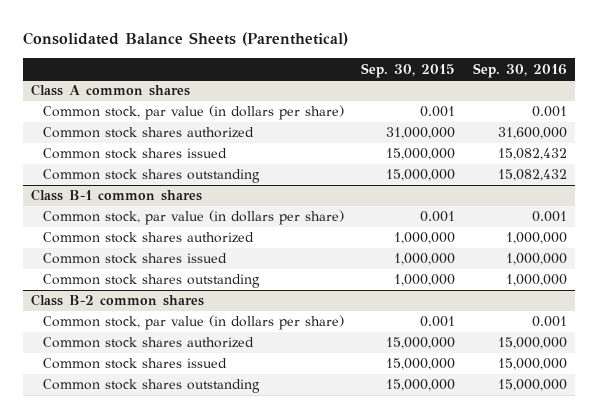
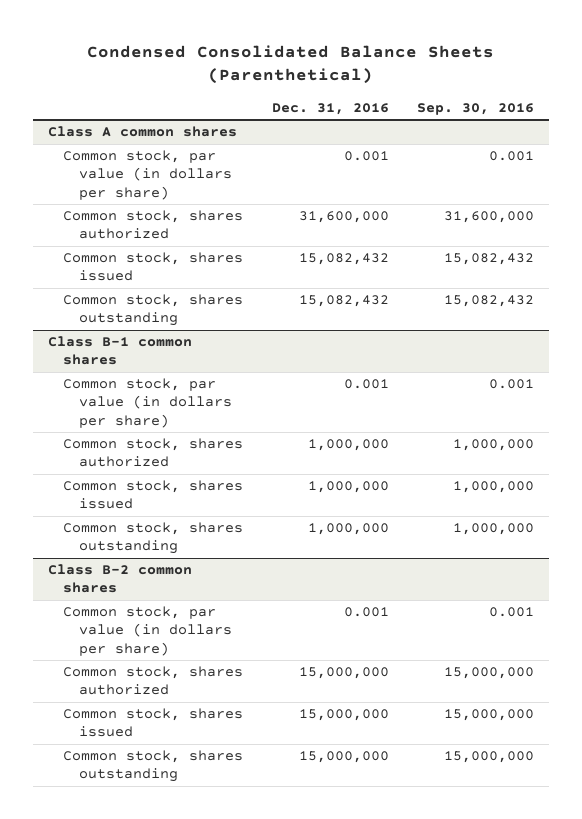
[22,32,348,47] Consolidated Balance Sheets (Parenthetical) -> [86,44,494,85] Condensed Consolidated Balance Sheets (Parenthetical)
[361,62,456,78] Sep. 30, 2015 -> none
none -> [271,102,389,115] Dec. 31, 2016
[43,127,255,139] Common stock shares authorized -> [63,210,244,240] Common stock, shares authorized
[43,148,228,160] Common stock shares issued -> [63,252,244,282] Common stock, shares issued
[43,169,261,184] Common stock shares outstanding -> [63,294,244,327] Common stock, shares outstanding
[43,232,255,244] Common stock shares authorized -> [63,438,244,468] Common stock, shares authorized
[43,253,228,265] Common stock shares issued -> [63,480,244,510] Common stock, shares issued
[43,274,261,289] Common stock shares outstanding -> [63,522,244,555] Common stock, shares outstanding
[43,337,255,349] Common stock shares authorized -> [63,666,244,696] Common stock, shares authorized
[43,358,228,370] Common stock shares issued -> [63,708,244,738] Common stock, shares issued
[43,379,261,394] Common stock shares outstanding -> [63,750,244,783] Common stock, shares outstanding

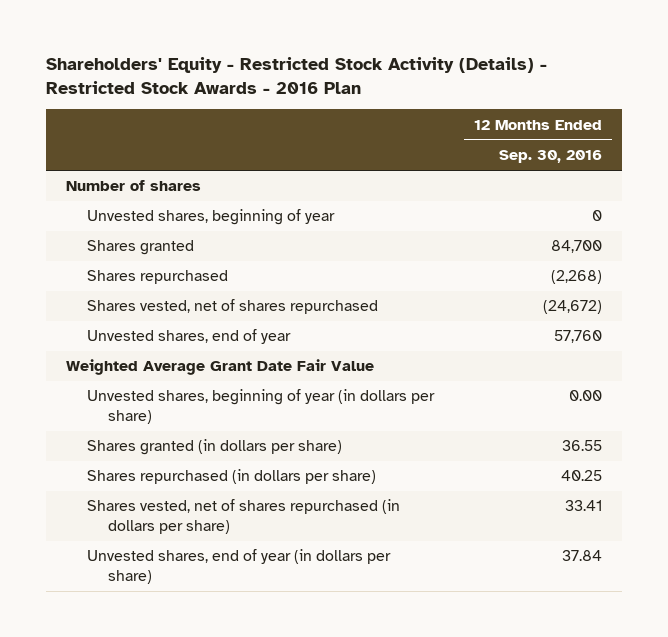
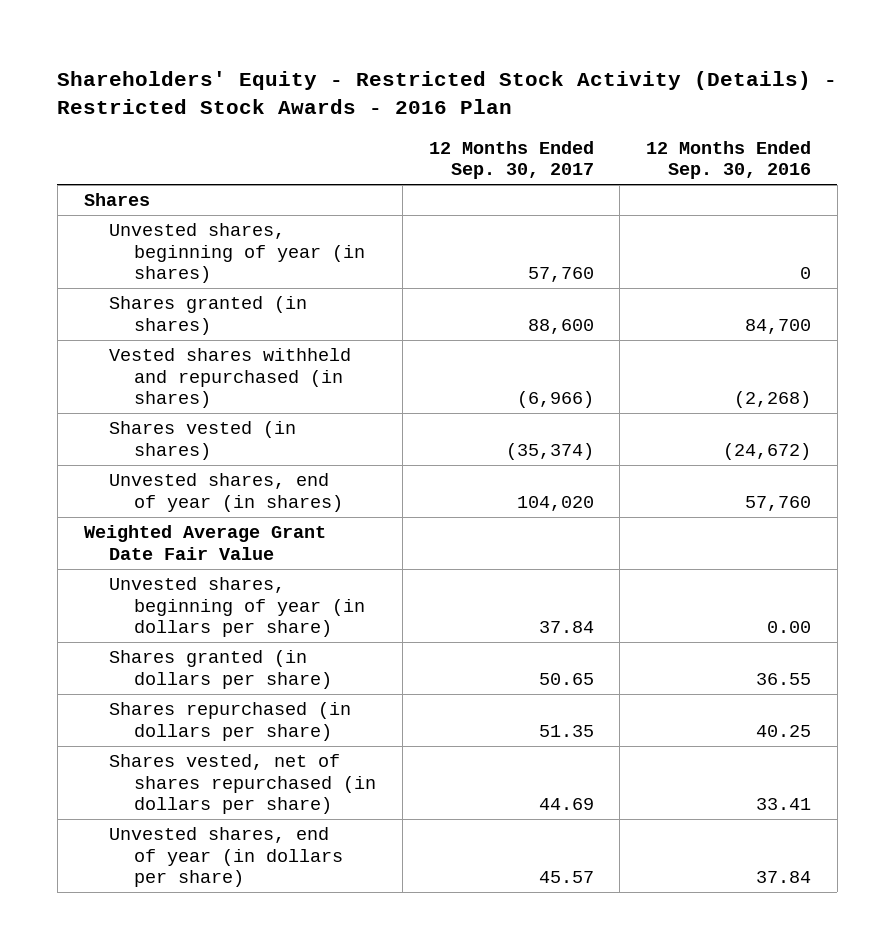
none -> [428,140,594,180] 12 Months Ended Sep. 30, 2017
[65,180,201,192] Number of shares -> [83,193,150,207] Shares
[86,209,335,226] Unvested shares, beginning of year -> [108,223,366,284] Unvested shares, beginning of year (in shares)
[86,240,194,256] Shares granted -> [108,296,307,335] Shares granted (in shares)
[86,270,228,285] Shares repurchased -> [108,348,351,409] Vested shares withheld and repurchased (in shares)
[86,299,378,315] Shares vested, net of shares repurchased -> [108,421,296,460] Shares vested (in shares)
[86,329,291,345] Unvested shares, end of year -> [108,473,344,512] Unvested shares, end of year (in shares)

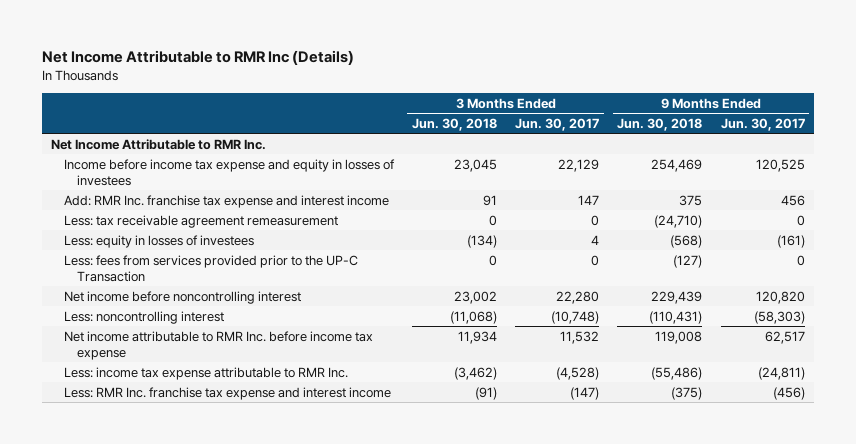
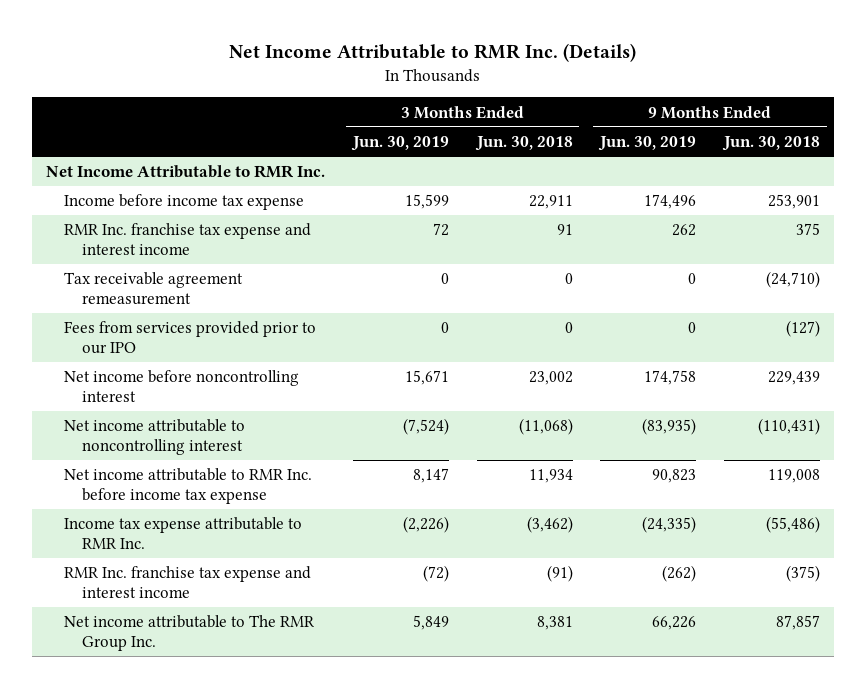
[41,50,354,66] Net Income Attributable to RMR Inc (Details) -> [229,42,637,62] Net Income Attributable to RMR Inc. (Details)
[515,118,600,132] Jun. 30, 2017 -> none
[720,118,805,132] Jun. 30, 2017 -> none
none -> [350,135,449,151] Jun. 30, 2019
none -> [598,135,697,151] Jun. 30, 2019
[63,234,254,248] Less: equity in losses of investees -> none
[63,158,395,186] Income before income tax expense and equity in losses of investees -> [63,194,304,211] Income before income tax expense
[454,158,498,172] 23,045 -> [528,195,573,210] 22,911
[651,158,703,172] 254,469 -> [768,194,821,210] 253,901
[63,194,389,208] Add: RMR Inc. franchise tax expense and interest income -> [63,223,311,255] RMR Inc. franchise tax expense and interest income
[63,214,338,228] Less: tax receivable agreement remeasurement -> [63,272,243,305] Tax receivable agreement remeasurement
[63,254,358,282] Less: fees from services provided prior to the UP-C Transaction -> [63,321,316,354] Fees from services provided prior to our IPO
[63,310,224,324] Less: noncontrolling interest -> [63,419,245,455] Net income attributable to noncontrolling interest
[63,366,348,380] Less: income tax expense attributable to RMR Inc. -> [63,517,302,549] Income tax expense attributable to RMR Inc.
[63,386,391,400] Less: RMR Inc. franchise tax expense and interest income -> [63,566,311,598] RMR Inc. franchise tax expense and interest income
none -> [63,615,315,651] Net income attributable to The RMR Group Inc.

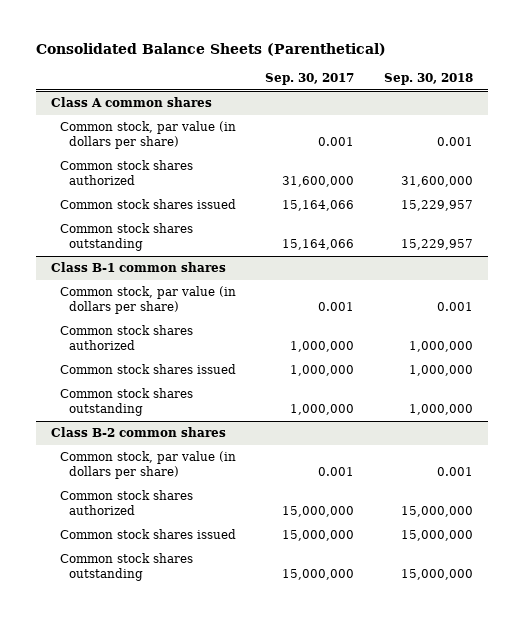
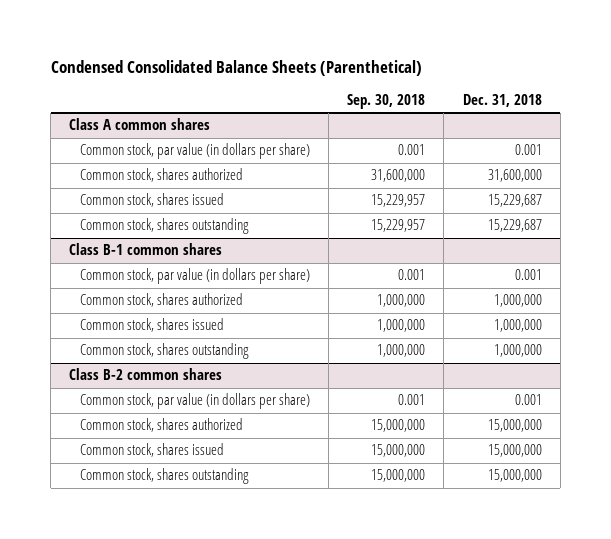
[36,43,387,57] Consolidated Balance Sheets (Parenthetical) -> [50,59,422,76] Condensed Consolidated Balance Sheets (Parenthetical)
[265,72,355,85] Sep. 30, 2017 -> none
none -> [462,93,542,107] Dec. 31, 2018
[59,160,193,185] Common stock shares authorized -> [79,168,243,183] Common stock, shares authorized
[59,199,236,210] Common stock shares issued -> [79,193,224,208] Common stock, shares issued
[59,223,193,251] Common stock shares outstanding -> [79,218,249,235] Common stock, shares outstanding
[59,325,193,350] Common stock shares authorized -> [79,293,243,308] Common stock, shares authorized
[59,364,236,375] Common stock shares issued -> [79,318,224,333] Common stock, shares issued
[59,388,193,416] Common stock shares outstanding -> [79,343,249,360] Common stock, shares outstanding
[59,490,193,515] Common stock shares authorized -> [79,418,243,433] Common stock, shares authorized
[59,529,236,540] Common stock shares issued -> [79,443,224,458] Common stock, shares issued
[59,553,193,581] Common stock shares outstanding -> [79,468,249,485] Common stock, shares outstanding

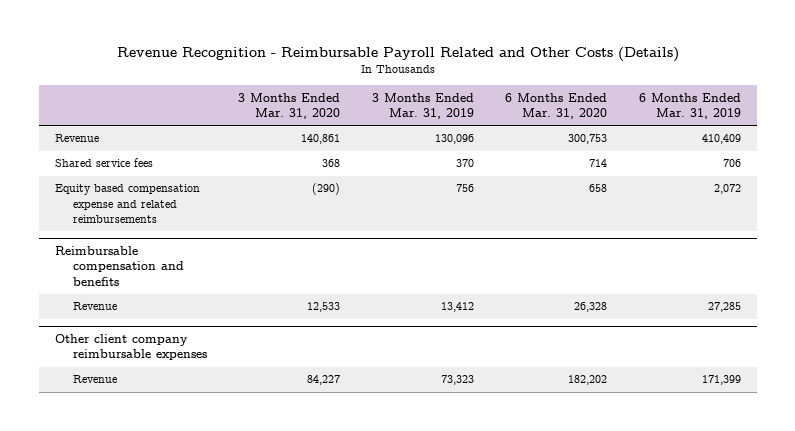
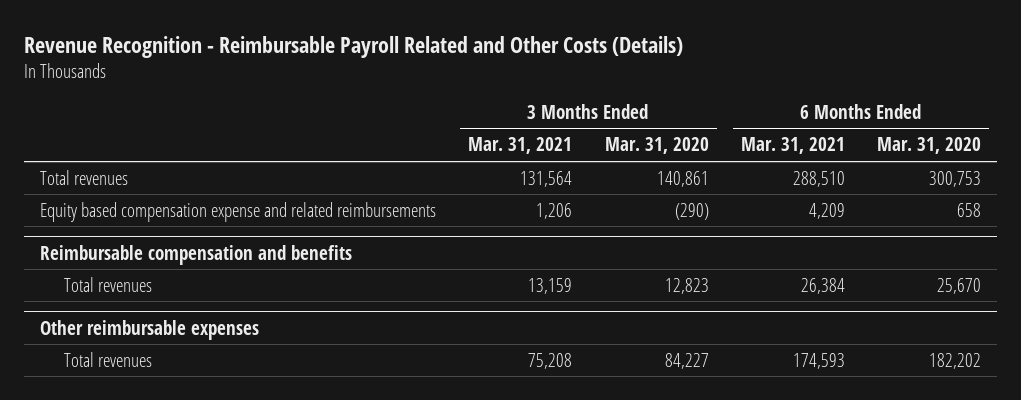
[371,92,474,119] 3 Months Ended Mar. 31, 2019 -> none
[638,92,741,119] 6 Months Ended Mar. 31, 2019 -> none
none -> [468,137,573,155] Mar. 31, 2021
none -> [740,137,845,155] Mar. 31, 2021
[54,158,153,168] Shared service fees -> none
[54,134,99,143] Revenue -> [40,169,129,185] Total revenues
[72,302,117,311] Revenue -> none
none -> [64,276,153,292] Total revenues
[54,334,207,361] Other client company reimbursable expenses -> [40,319,260,340] Other reimbursable expenses
[72,375,117,384] Revenue -> [64,351,153,367] Total revenues

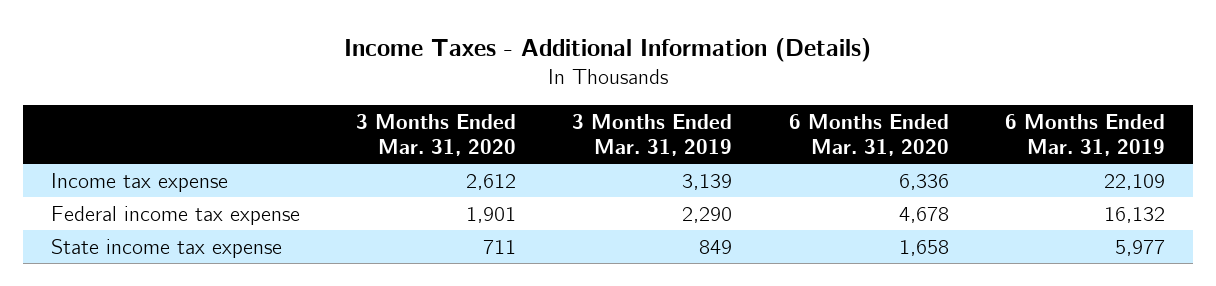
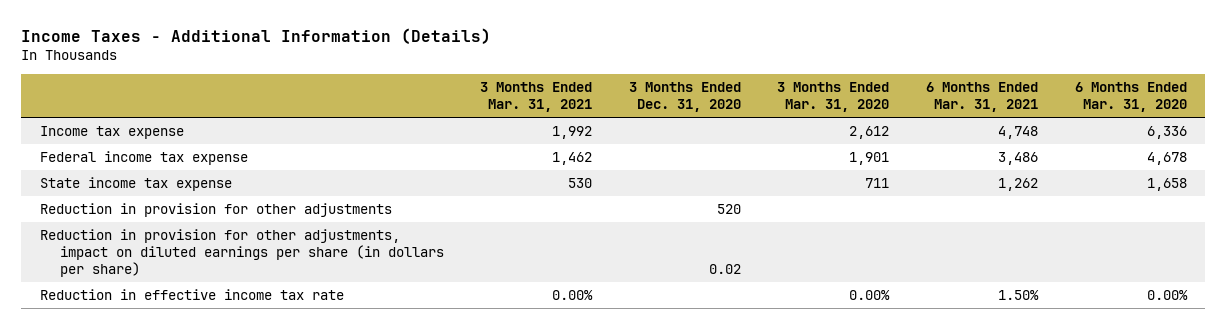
[572,113,733,156] 3 Months Ended Mar. 31, 2019 -> none
[1004,113,1165,156] 6 Months Ended Mar. 31, 2019 -> none
none -> [480,81,593,112] 3 Months Ended Mar. 31, 2021
none -> [628,81,741,112] 3 Months Ended Dec. 31, 2020
none -> [926,81,1039,112] 6 Months Ended Mar. 31, 2021
none -> [39,203,392,218] Reduction in provision for other adjustments
none -> [39,229,444,278] Reduction in provision for other adjustments, impact on diluted earnings per share (in dollars per share)
none -> [39,289,344,301] Reduction in effective income tax rate

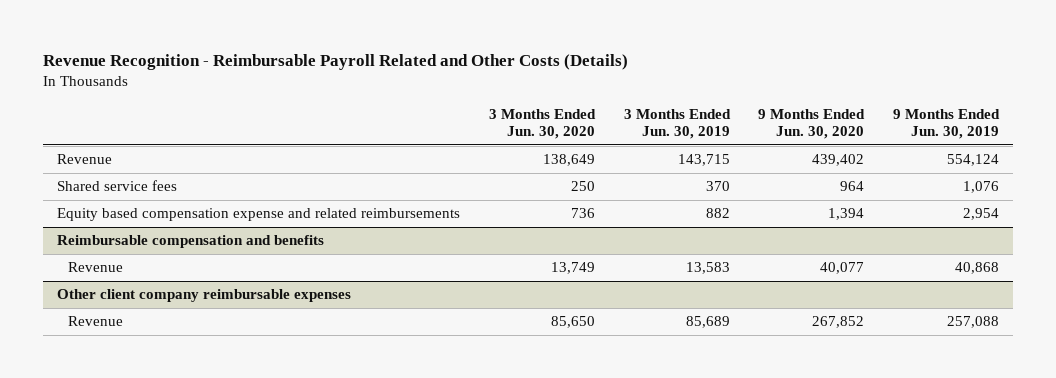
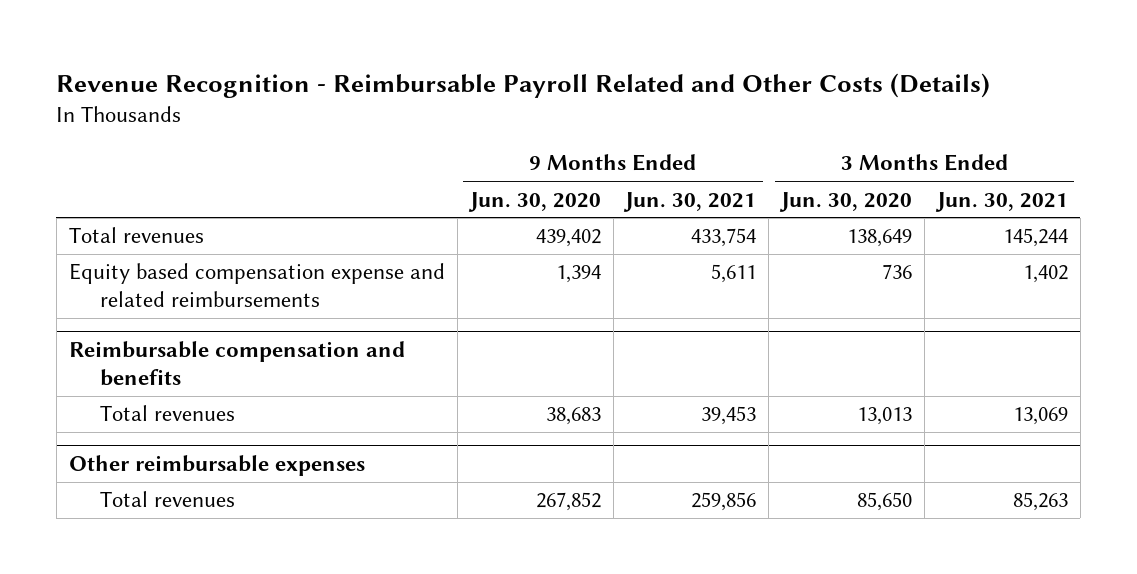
[623,108,731,140] 3 Months Ended Jun. 30, 2019 -> none
[892,108,1000,140] 9 Months Ended Jun. 30, 2019 -> none
none -> [623,191,757,212] Jun. 30, 2021
none -> [935,191,1069,212] Jun. 30, 2021
[57,180,178,192] Shared service fees -> none
[57,154,113,165] Revenue -> [68,227,204,244] Total revenues
[68,262,124,273] Revenue -> none
none -> [99,405,235,422] Total revenues
[57,289,352,303] Other client company reimbursable expenses -> [68,455,365,477] Other reimbursable expenses
[68,316,124,327] Revenue -> [99,491,235,508] Total revenues

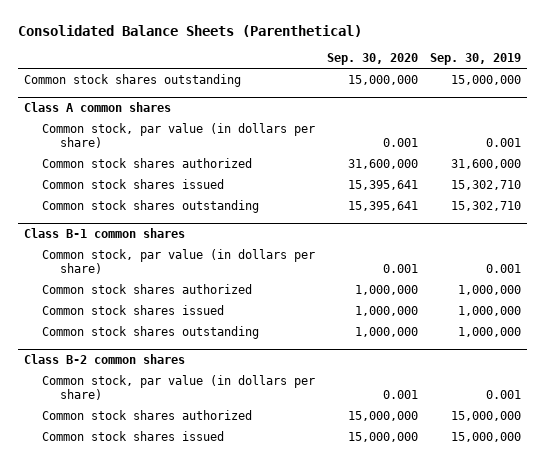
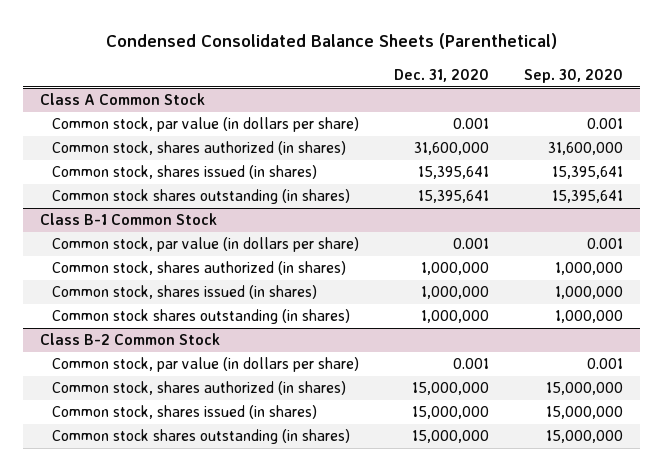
[17,24,362,37] Consolidated Balance Sheets (Parenthetical) -> [105,32,557,49] Condensed Consolidated Balance Sheets (Parenthetical)
[429,53,521,66] Sep. 30, 2019 -> none
none -> [394,68,490,82] Dec. 31, 2020
[23,73,241,87] Common stock shares outstanding -> none
[23,101,171,112] Class A common shares -> [40,93,206,106] Class A Common Stock
[42,157,253,168] Common stock shares authorized -> [52,141,347,156] Common stock, shares authorized (in shares)
[42,178,225,189] Common stock shares issued -> [52,165,318,180] Common stock, shares issued (in shares)
[42,199,260,213] Common stock shares outstanding -> [52,189,351,205] Common stock shares outstanding (in shares)
[23,227,185,238] Class B-1 common shares -> [40,213,218,226] Class B-1 Common Stock
[42,283,253,294] Common stock shares authorized -> [52,261,347,276] Common stock, shares authorized (in shares)
[42,304,225,315] Common stock shares issued -> [52,285,318,300] Common stock, shares issued (in shares)
[42,325,260,339] Common stock shares outstanding -> [52,309,351,325] Common stock shares outstanding (in shares)
[23,353,185,364] Class B-2 common shares -> [40,333,221,346] Class B-2 Common Stock
[42,409,253,420] Common stock shares authorized -> [52,381,347,396] Common stock, shares authorized (in shares)
[42,430,225,441] Common stock shares issued -> [52,405,318,420] Common stock, shares issued (in shares)
none -> [52,429,351,445] Common stock shares outstanding (in shares)

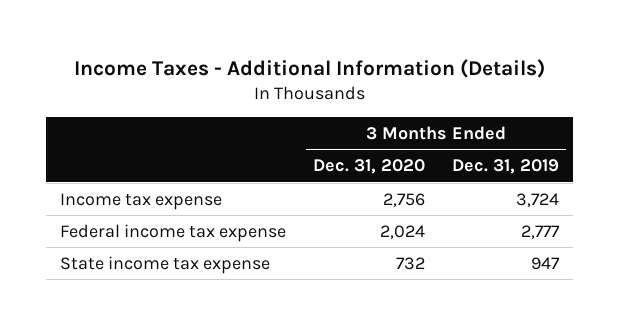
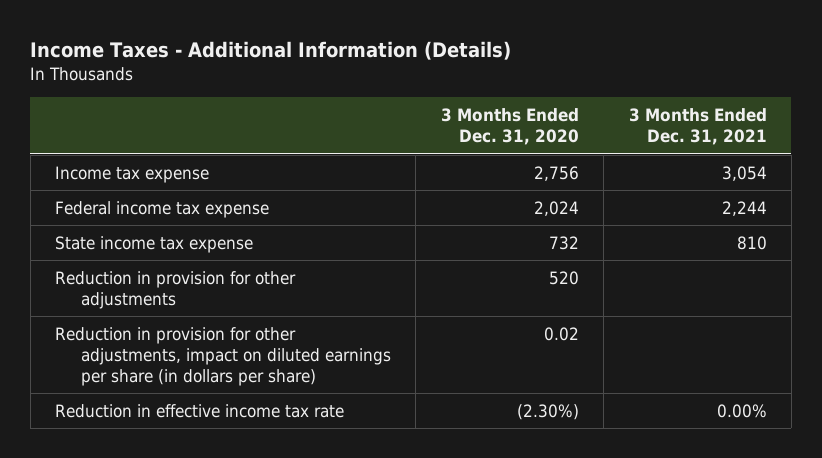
[452,159,560,175] Dec. 31, 2019 -> none
none -> [628,108,767,146] 3 Months Ended Dec. 31, 2021
none -> [55,270,297,309] Reduction in provision for other adjustments
none -> [55,326,392,387] Reduction in provision for other adjustments, impact on diluted earnings per share (in dollars per share)
none -> [55,403,345,418] Reduction in effective income tax rate

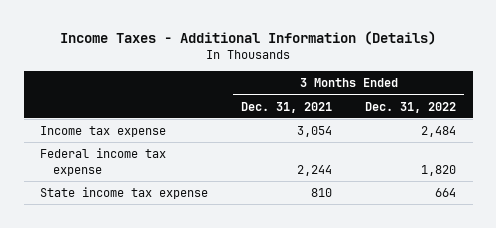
[440,108,579,146] 3 Months Ended Dec. 31, 2020 -> none
none -> [365,101,457,113] Dec. 31, 2022
[55,270,297,309] Reduction in provision for other adjustments -> none
[55,326,392,387] Reduction in provision for other adjustments, impact on diluted earnings per share (in dollars per share) -> none
[55,403,345,418] Reduction in effective income tax rate -> none

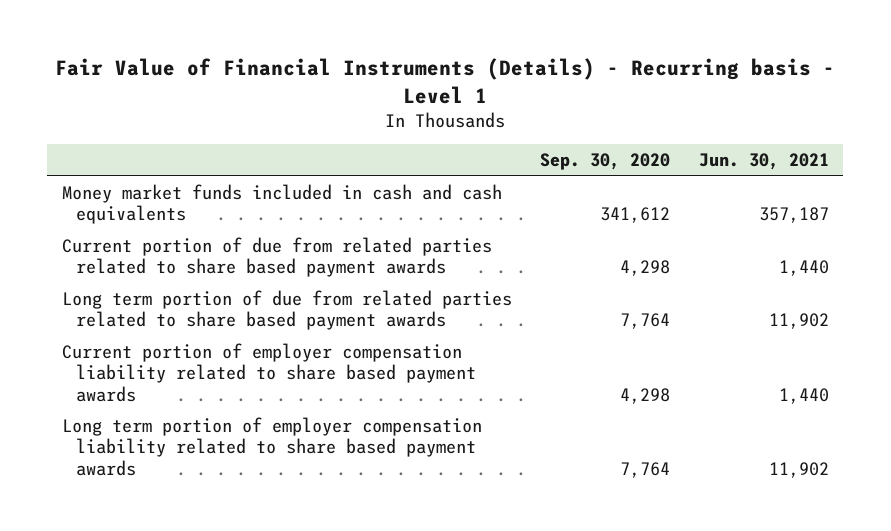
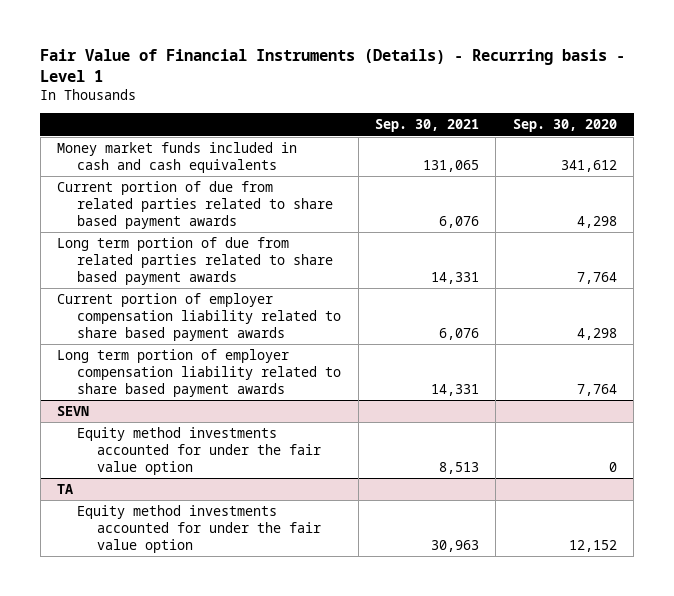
[698,153,829,171] Jun. 30, 2021 -> none
none -> [374,119,479,133] Sep. 30, 2021
none -> [57,406,90,417] SEVN
none -> [77,427,322,475] Equity method investments accounted for under the fair value option
none -> [57,484,74,495] TA
none -> [77,505,322,553] Equity method investments accounted for under the fair value option

